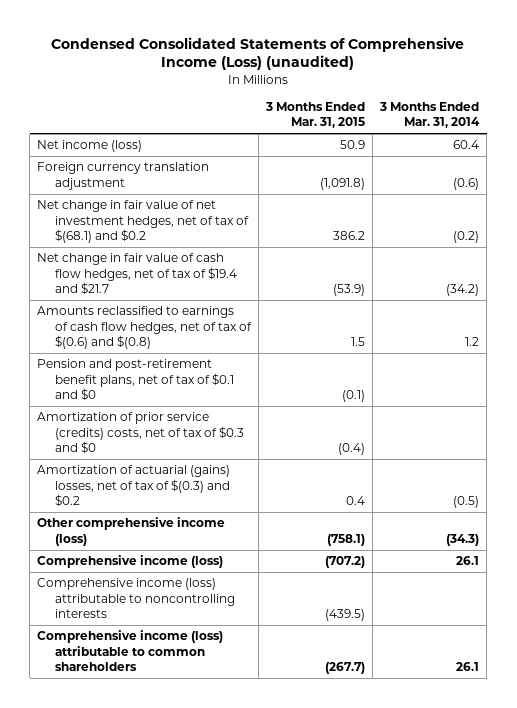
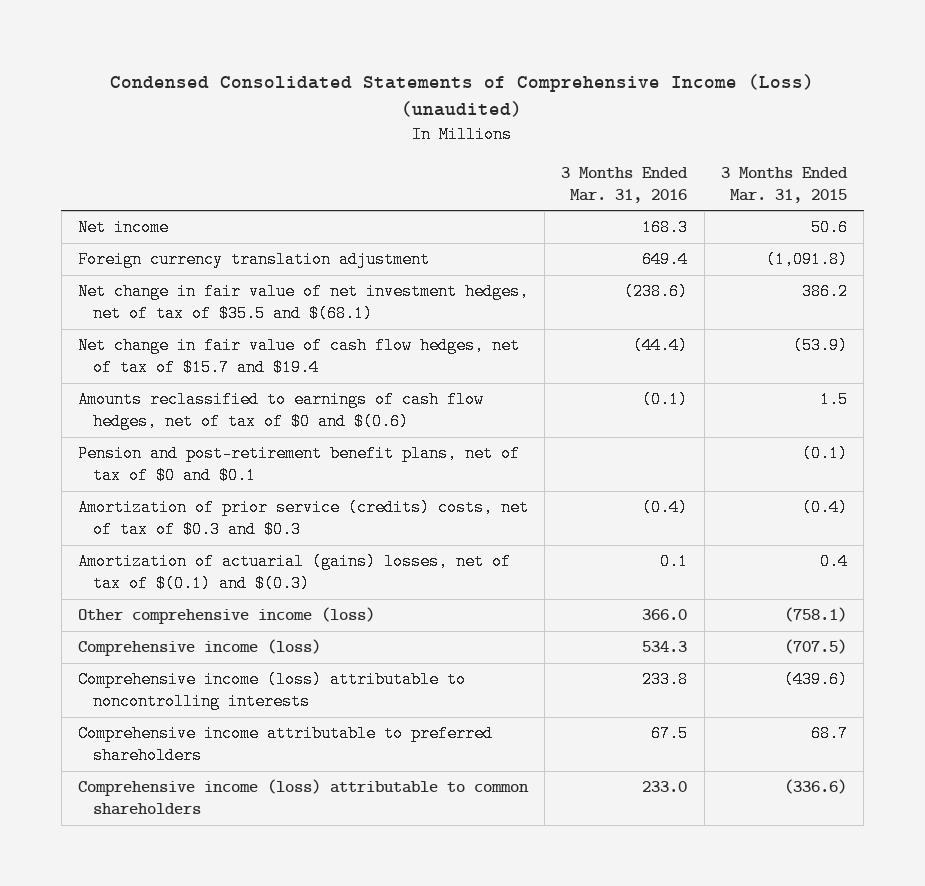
[379,101,481,129] 3 Months Ended Mar. 31, 2014 -> none
none -> [561,166,689,203] 3 Months Ended Mar. 31, 2016
[37,140,143,153] Net income (loss) -> [77,219,169,237] Net income
[340,140,366,150] 50.9 -> [811,219,849,237] 50.6
[37,200,250,244] Net change in fair value of net investment hedges, net of tax of $(68.1) and $0.2 -> [77,283,529,323] Net change in fair value of net investment hedges, net of tax of $35.5 and $(68.1)
[37,253,238,296] Net change in fair value of cash flow hedges, net of tax of $19.4 and $21.7 -> [77,337,520,377] Net change in fair value of cash flow hedges, net of tax of $15.7 and $19.4
[37,306,253,350] Amounts reclassified to earnings of cash flow hedges, net of tax of $(0.6) and $(0.8) -> [77,391,484,431] Amounts reclassified to earnings of cash flow hedges, net of tax of $0 and $(0.6)
[37,359,235,402] Pension and post-retirement benefit plans, net of tax of $0.1 and $0 -> [77,445,520,485] Pension and post-retirement benefit plans, net of tax of $0 and $0.1
[37,412,245,455] Amortization of prior service (credits) costs, net of tax of $0.3 and $0 -> [77,499,529,539] Amortization of prior service (credits) costs, net of tax of $0.3 and $0.3
[37,465,231,508] Amortization of actuarial (gains) losses, net of tax of $(0.3) and $0.2 -> [77,553,511,593] Amortization of actuarial (gains) losses, net of tax of $(0.1) and $(0.3)
[325,556,366,569] (707.2) -> [784,639,848,655] (707.5)
[325,609,366,622] (439.5) -> [784,671,849,689] (439.6)
none -> [77,725,493,765] Comprehensive income attributable to preferred shareholders
[325,662,366,675] (267.7) -> [784,779,848,795] (336.6)

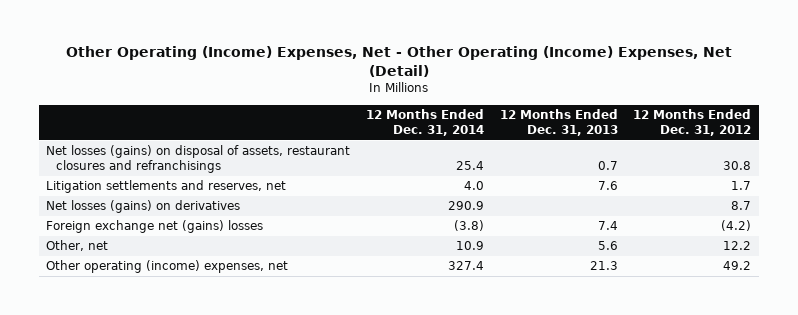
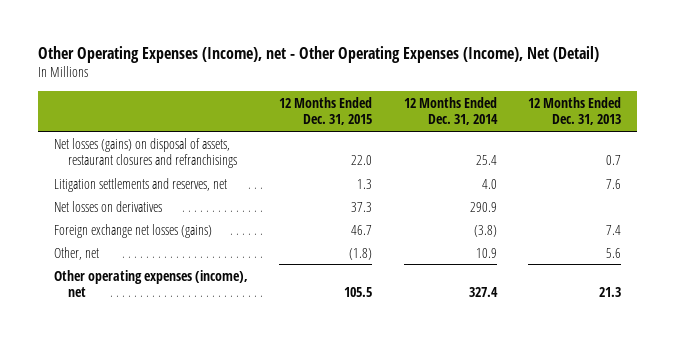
[65,46,732,78] Other Operating (Income) Expenses, Net - Other Operating (Income) Expenses, Net (Detail) -> [37,46,599,64] Other Operating Expenses (Income), net - Other Operating Expenses (Income), Net (Detail)
[633,108,752,136] 12 Months Ended Dec. 31, 2012 -> none
none -> [279,96,373,126] 12 Months Ended Dec. 31, 2015
[46,200,241,214] Net losses (gains) on derivatives -> [53,200,162,212] Net losses on derivatives
[46,220,264,234] Foreign exchange net (gains) losses -> [53,223,212,238] Foreign exchange net losses (gains)
[46,260,289,274] Other operating (income) expenses, net -> [53,269,248,298] Other operating expenses (income), net

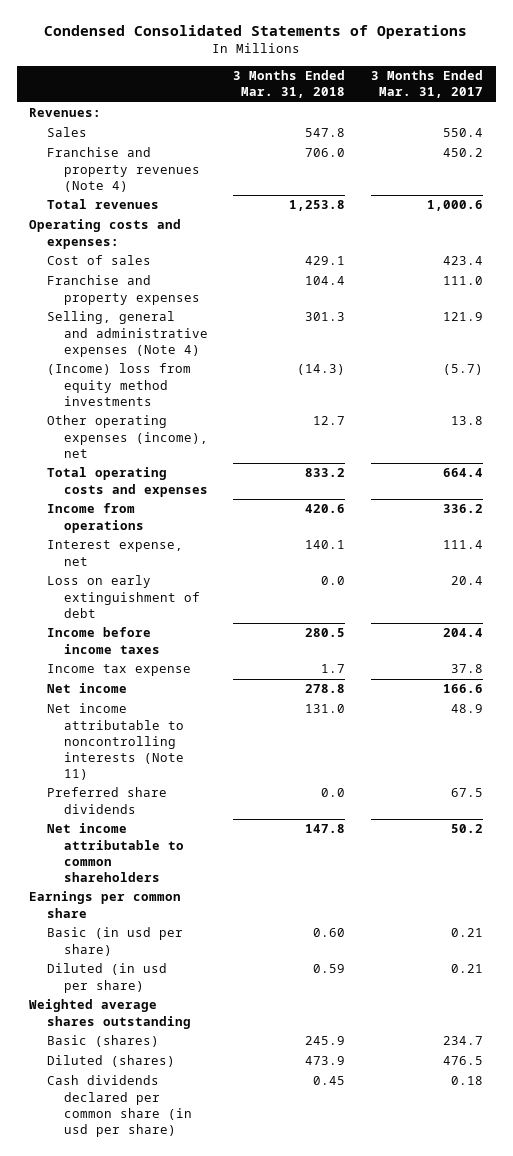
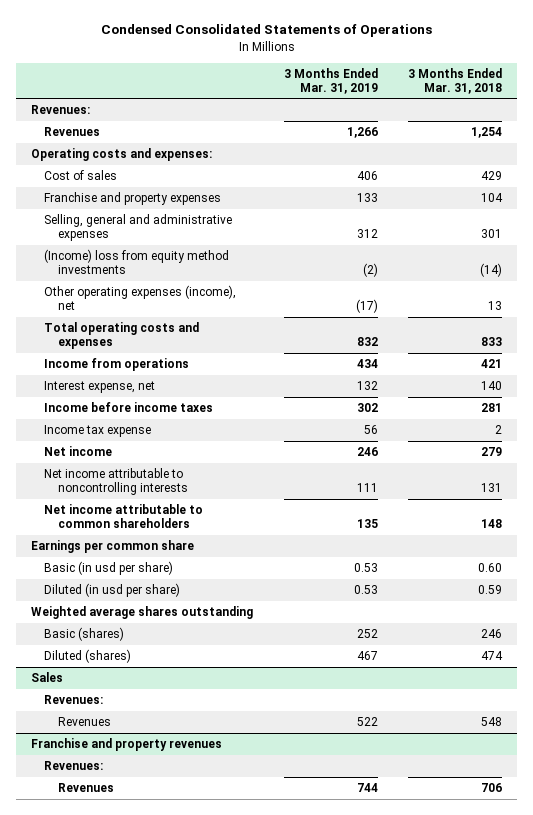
[371,70,484,99] 3 Months Ended Mar. 31, 2017 -> none
none -> [283,67,378,94] 3 Months Ended Mar. 31, 2019
[46,127,87,138] Sales -> none
[46,147,200,192] Franchise and property revenues (Note 4) -> none
[46,199,159,210] Total revenues -> [44,127,101,137] Revenues
[289,200,346,212] 1,253.8 -> [470,127,502,139] 1,254
[46,575,200,618] Loss on early extinguishment of debt -> none
[46,787,167,814] Preferred share dividends -> none
[305,256,346,266] 429.1 -> [480,171,502,181] 429
[305,276,346,286] 104.4 -> [480,193,503,203] 104
[46,311,208,357] Selling, general and administrative expenses (Note 4) -> [44,214,233,242] Selling, general and administrative expenses
[305,312,346,322] 301.3 -> [480,229,502,239] 301
[297,364,346,376] (14.3) -> [479,263,502,278] (14)
[313,416,346,426] 12.7 -> [487,301,502,311] 13
[305,468,346,478] 833.2 -> [480,337,502,347] 833
[305,504,346,514] 420.6 -> [480,359,502,369] 421
[305,540,346,550] 140.1 -> [480,381,502,391] 140
[305,628,346,638] 280.5 -> [480,403,502,413] 281
[321,664,346,674] 1.7 -> [494,425,502,435] 2
[305,684,346,694] 278.8 -> [480,447,502,457] 279
[46,703,184,780] Net income attributable to noncontrolling interests (Note 11) -> [44,468,188,496] Net income attributable to noncontrolling interests
[305,704,346,714] 131.0 -> [480,483,502,493] 131
[305,824,346,834] 147.8 -> [480,519,502,529] 148
[46,1075,192,1137] Cash dividends declared per common share (in usd per share) -> none
[305,1036,346,1046] 245.9 -> [480,629,502,639] 246
[305,1056,346,1066] 473.9 -> [480,651,503,661] 474
none -> [31,672,64,683] Sales
none -> [44,695,104,705] Revenues:
none -> [57,717,111,727] Revenues
none -> [31,738,223,752] Franchise and property revenues
none -> [44,761,104,771] Revenues:
none -> [57,783,114,793] Revenues

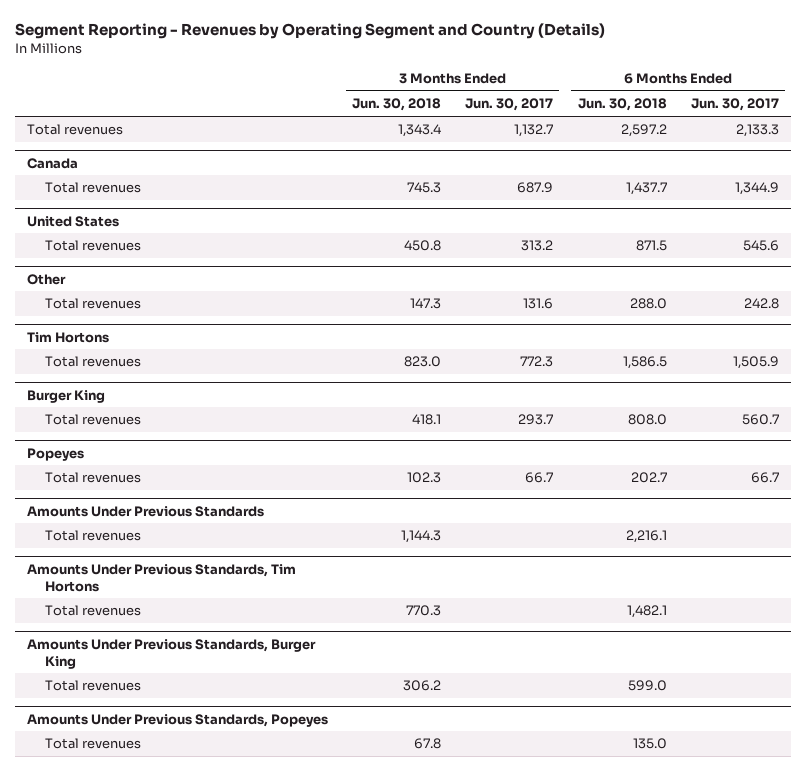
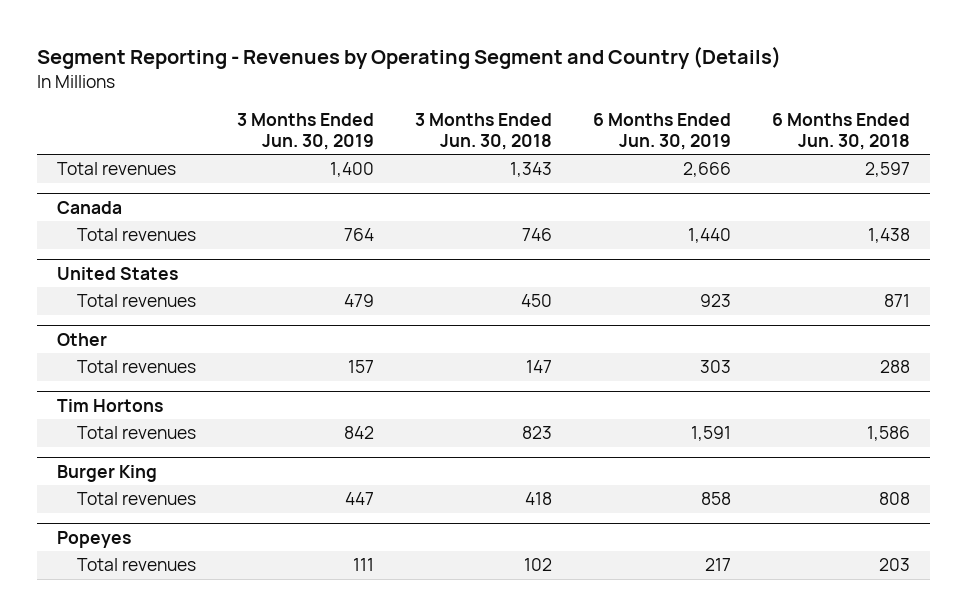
[465,98,554,112] Jun. 30, 2017 -> none
[690,98,779,112] Jun. 30, 2017 -> none
none -> [236,112,374,151] 3 Months Ended Jun. 30, 2019
none -> [592,112,731,151] 6 Months Ended Jun. 30, 2019
[398,124,442,138] 1,343.4 -> [509,162,552,178] 1,343
[620,124,667,138] 2,597.2 -> [864,162,910,178] 2,597
[407,182,442,194] 745.3 -> [521,228,552,242] 746
[625,182,667,196] 1,437.7 -> [867,228,910,244] 1,438
[404,240,442,252] 450.8 -> [520,294,552,308] 450
[635,240,667,252] 871.5 -> [883,294,910,308] 871
[410,298,442,310] 147.3 -> [525,360,552,374] 147
[629,298,667,310] 288.0 -> [879,360,910,374] 288
[404,356,442,368] 823.0 -> [521,426,552,440] 823
[622,356,667,370] 1,586.5 -> [866,426,910,442] 1,586
[412,414,442,426] 418.1 -> [524,492,552,506] 418
[627,414,667,426] 808.0 -> [878,492,910,506] 808
[27,505,265,517] Amounts Under Previous Standards -> none
[44,530,141,542] Total revenues -> none
[27,563,297,592] Amounts Under Previous Standards, Tim Hortons -> none
[44,605,141,617] Total revenues -> none
[27,638,317,669] Amounts Under Previous Standards, Burger King -> none
[44,680,141,692] Total revenues -> none
[27,713,329,727] Amounts Under Previous Standards, Popeyes -> none
[44,738,141,750] Total revenues -> none
[407,472,442,484] 102.3 -> [523,558,552,572] 102
[630,472,667,484] 202.7 -> [878,558,910,572] 203

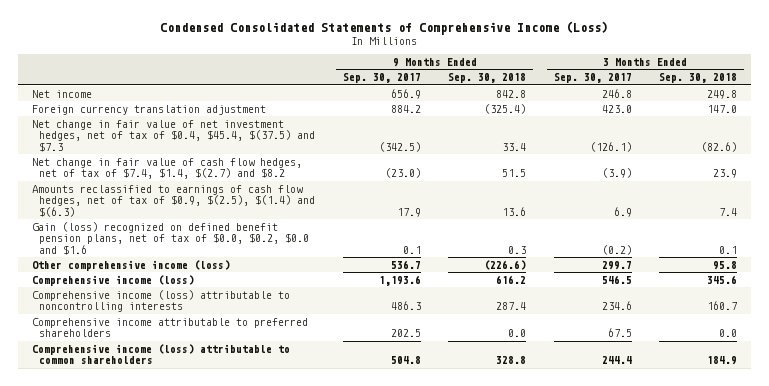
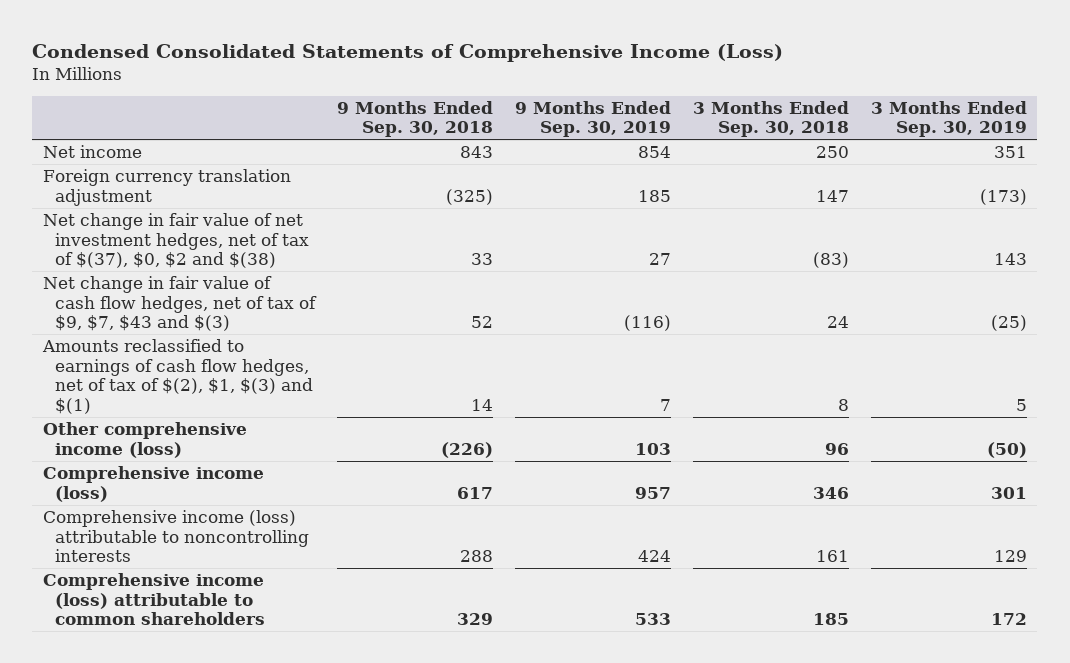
[342,73,421,84] Sep. 30, 2017 -> none
[553,73,632,84] Sep. 30, 2017 -> none
none -> [514,100,671,138] 9 Months Ended Sep. 30, 2019
none -> [870,100,1027,138] 3 Months Ended Sep. 30, 2019
[31,221,310,255] Gain (loss) recognized on defined benefit pension plans, net of tax of $0.0, $0.2, $0.0 and $1.6 -> none
[31,317,308,338] Comprehensive income attributable to preferred shareholders -> none
[496,89,527,98] 842.8 -> [460,145,494,158] 843
[707,89,738,99] 249.8 -> [815,145,849,158] 250
[484,103,527,114] (325.4) -> [446,188,494,205] (325)
[707,104,738,113] 147.0 -> [815,189,849,202] 147
[31,119,316,152] Net change in fair value of net investment hedges, net of tax of $0.4, $45.4, $(37.5) and $7.3 -> [43,212,310,269] Net change in fair value of net investment hedges, net of tax of $(37), $0, $2 and $(38)
[502,142,527,151] 33.4 -> [471,253,494,266] 33
[701,141,738,152] (82.6) -> [812,252,849,269] (83)
[31,157,302,180] Net change in fair value of cash flow hedges, net of tax of $7.4, $1.4, $(2.7) and $8.2 -> [43,275,318,332] Net change in fair value of cash flow hedges, net of tax of $9, $7, $43 and $(3)
[502,169,527,178] 51.5 -> [471,316,494,329] 52
[713,169,738,179] 23.9 -> [826,316,849,329] 24
[31,184,316,217] Amounts reclassified to earnings of cash flow hedges, net of tax of $0.9, $(2.5), $(1.4) and $(6.3) -> [42,338,314,414] Amounts reclassified to earnings of cash flow hedges, net of tax of $(2), $1, $(3) and $(1)
[502,206,527,216] 13.6 -> [471,398,494,411] 14
[719,207,738,216] 7.4 -> [837,398,849,411] 8
[484,259,527,270] (226.6) -> [441,441,494,458] (226)
[713,260,738,270] 95.8 -> [824,442,849,455] 96
[496,274,527,284] 616.2 -> [457,486,494,499] 617
[707,274,738,284] 345.6 -> [812,486,849,499] 346
[496,302,527,311] 287.4 -> [460,550,494,563] 288
[707,301,738,311] 160.7 -> [815,550,849,563] 161
[496,356,527,365] 328.8 -> [457,613,494,626] 329
[707,356,738,366] 184.9 -> [812,613,849,626] 185

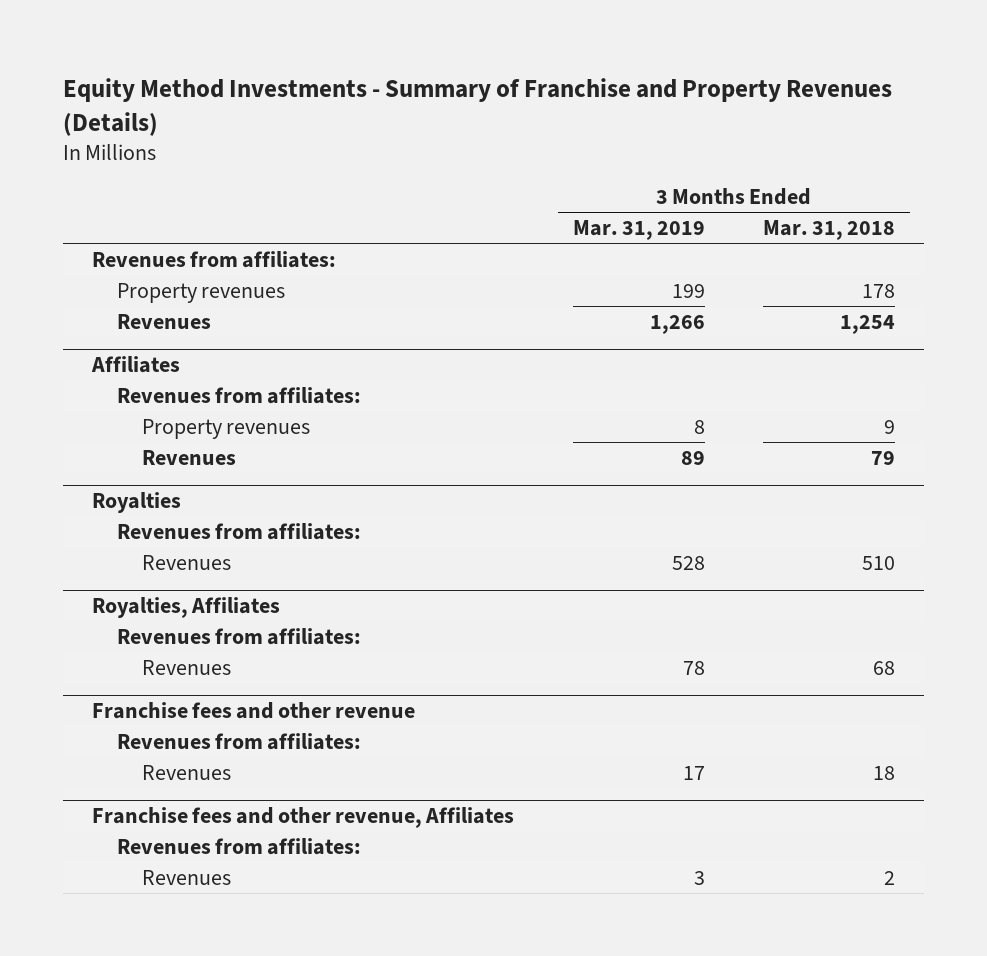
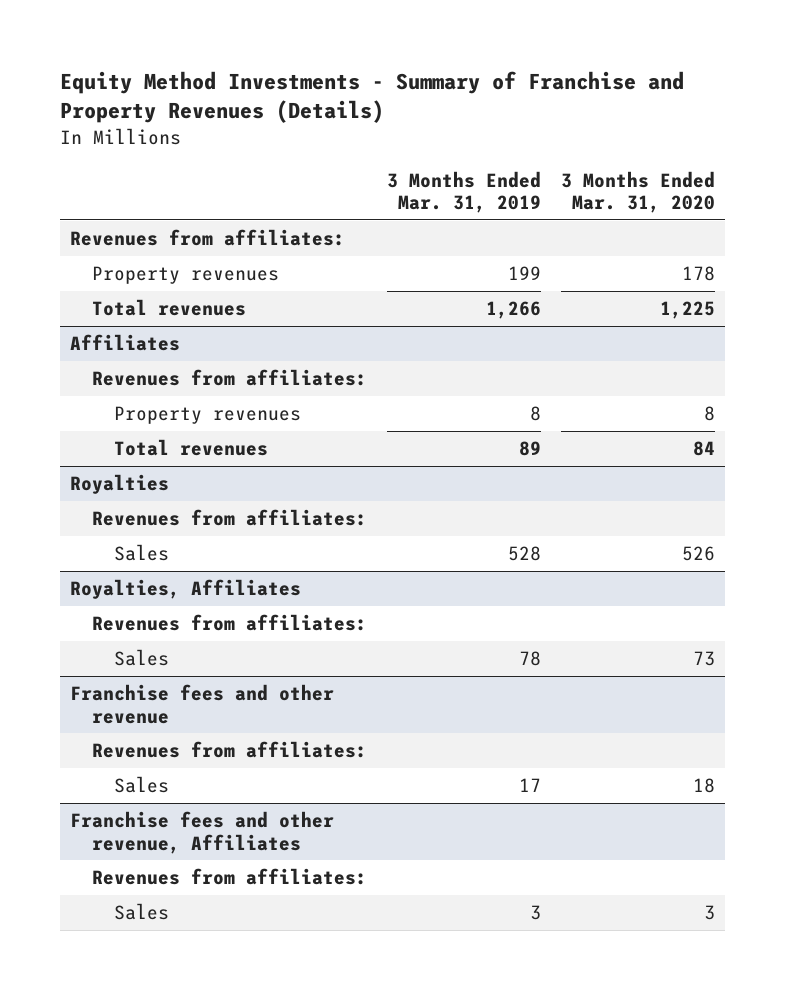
[763,220,896,241] Mar. 31, 2018 -> none
none -> [560,170,715,214] 3 Months Ended Mar. 31, 2020
[117,313,212,329] Revenues -> [91,298,246,316] Total revenues
[142,449,237,465] Revenues -> [113,438,268,456] Total revenues
[142,554,232,570] Revenues -> [113,543,169,561] Sales
[142,659,232,675] Revenues -> [113,648,169,666] Sales
[142,764,232,780] Revenues -> [113,775,169,793] Sales
[142,869,232,885] Revenues -> [113,902,169,920] Sales

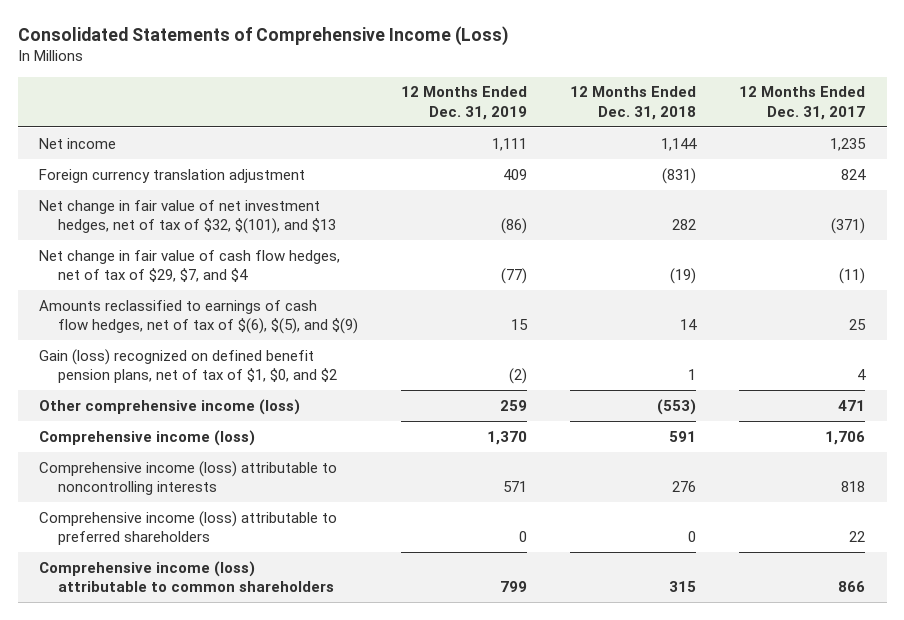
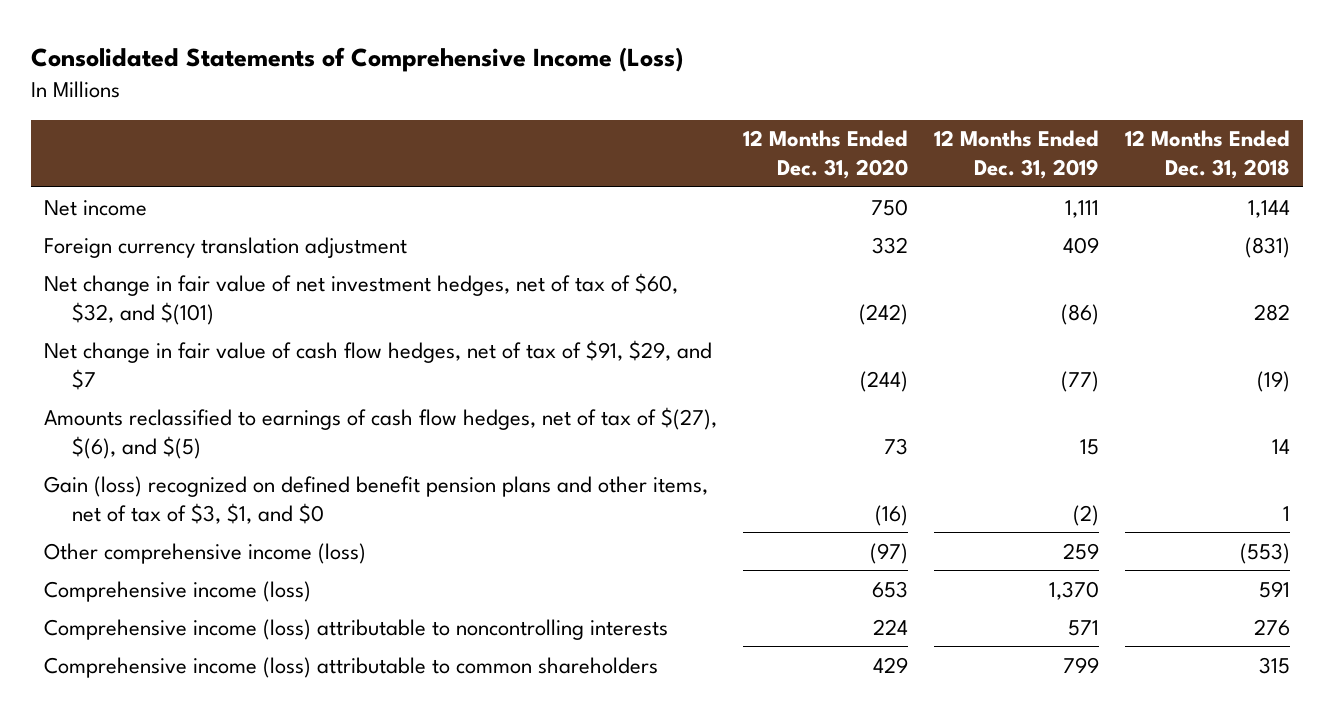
[739,86,866,120] 12 Months Ended Dec. 31, 2017 -> none
none -> [743,130,909,180] 12 Months Ended Dec. 31, 2020
[38,199,337,235] Net change in fair value of net investment hedges, net of tax of $32, $(101), and $13 -> [43,272,678,325] Net change in fair value of net investment hedges, net of tax of $60, $32, and $(101)
[38,249,340,283] Net change in fair value of cash flow hedges, net of tax of $29, $7, and $4 -> [43,339,712,390] Net change in fair value of cash flow hedges, net of tax of $91, $29, and $7
[38,299,359,335] Amounts reclassified to earnings of cash flow hedges, net of tax of $(6), $(5), and $(9) -> [43,406,717,459] Amounts reclassified to earnings of cash flow hedges, net of tax of $(27), $(6), and $(5)
[38,348,338,384] Gain (loss) recognized on defined benefit pension plans, net of tax of $1, $0, and $2 -> [43,475,708,524] Gain (loss) recognized on defined benefit pension plans and other items, net of tax of $3, $1, and $0
[38,510,337,546] Comprehensive income (loss) attributable to preferred shareholders -> none

